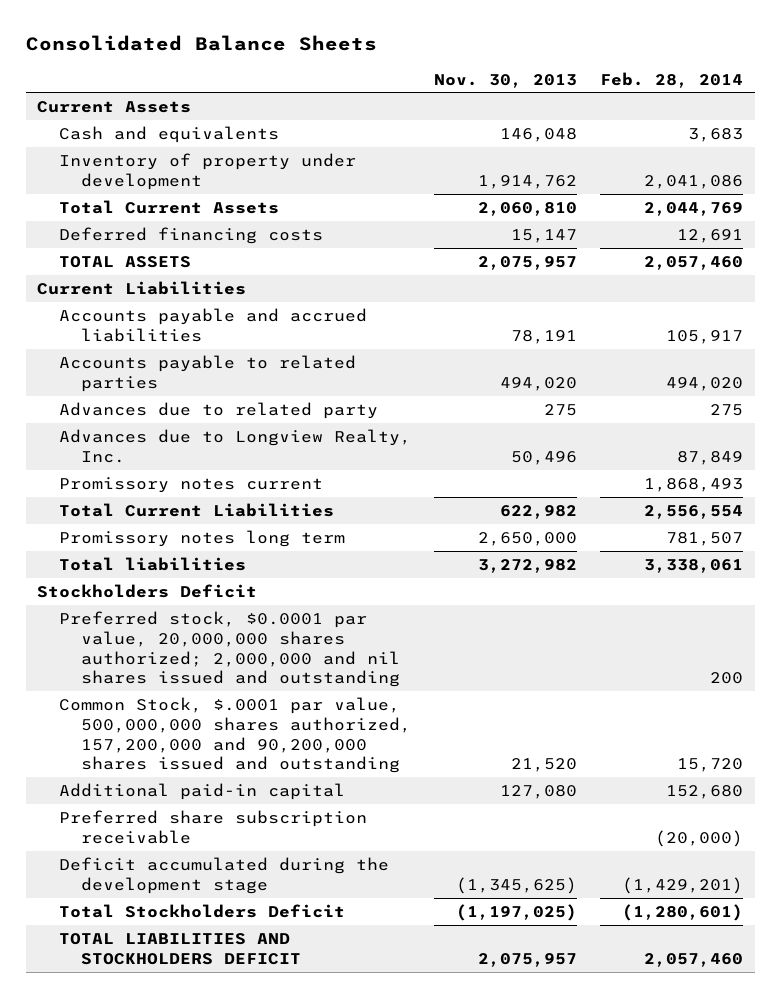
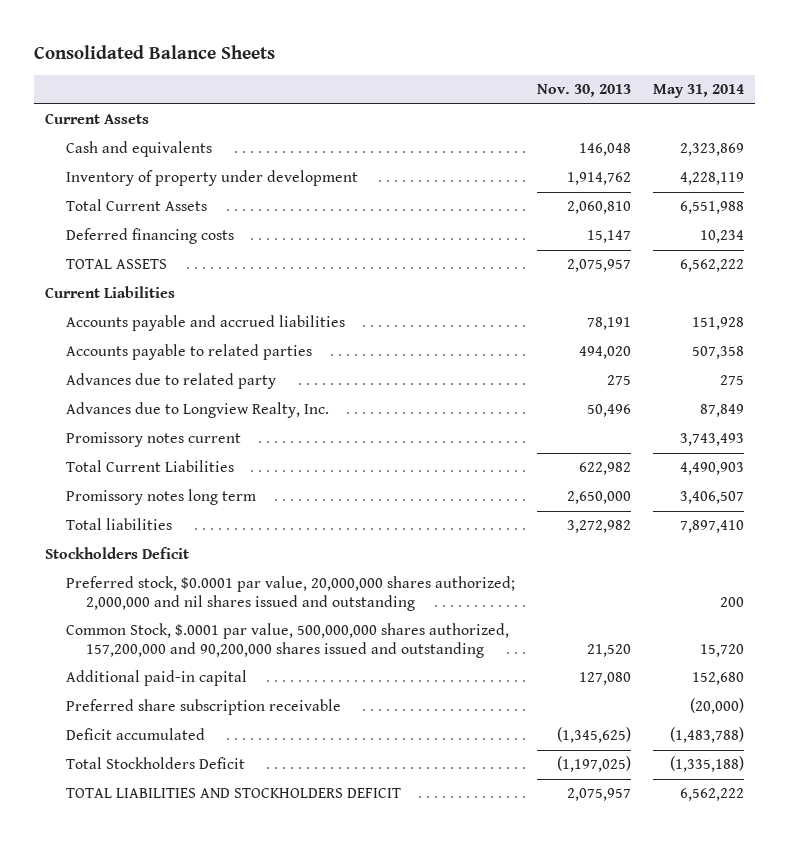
[600,71,744,88] Feb. 28, 2014 -> none
none -> [652,84,744,99] May 31, 2014
[59,856,390,894] Deficit accumulated during the development stage -> [65,728,205,741] Deficit accumulated

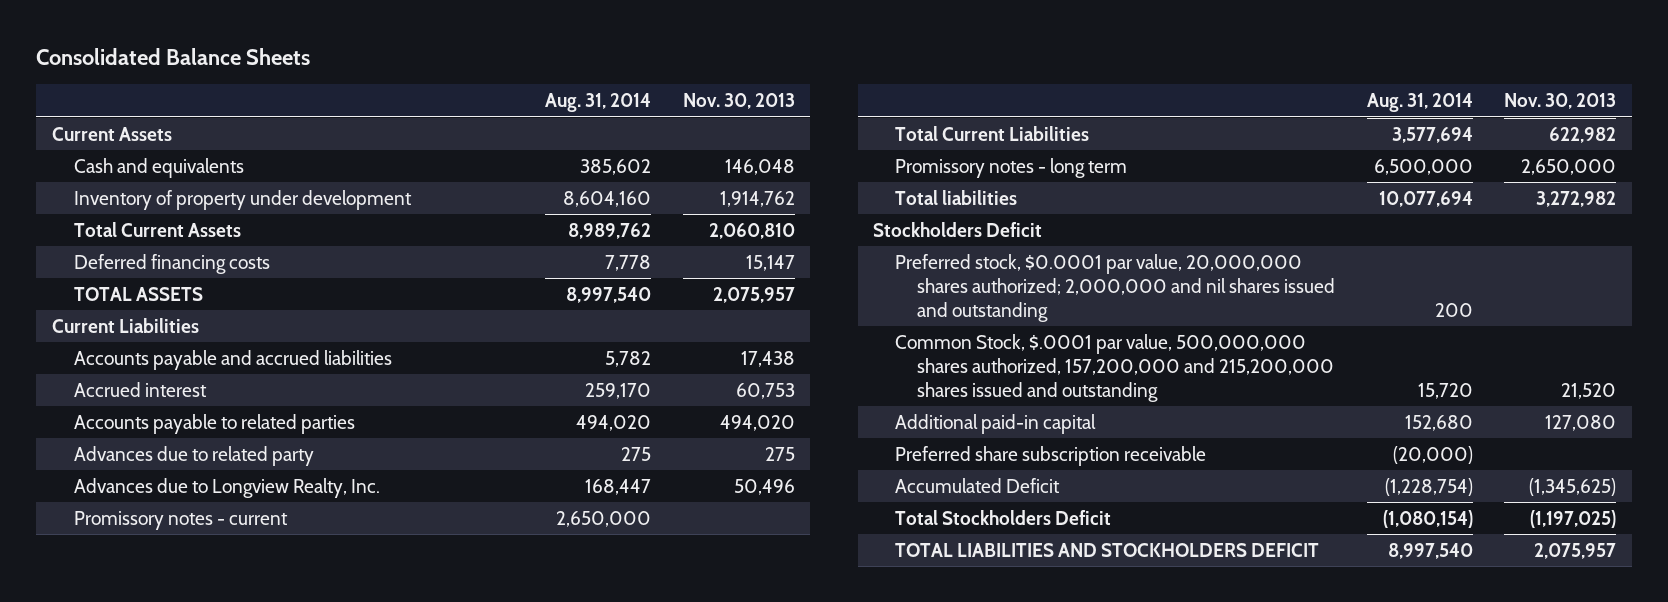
[652,84,744,99] May 31, 2014 -> none
none -> [545,93,652,113] Aug. 31, 2014
[586,317,631,331] 78,191 -> [740,350,795,367] 17,438
none -> [73,381,207,397] Accrued interest
[65,432,241,448] Promissory notes current -> [73,510,288,530] Promissory notes - current
[65,489,256,506] Promissory notes long term -> [895,157,1128,178] Promissory notes - long term
[65,623,509,658] Common Stock, $.0001 par value, 500,000,000 shares authorized, 157,200,000 and 90,200,000 shares issued and outstanding -> [895,333,1335,402] Common Stock, $.0001 par value, 500,000,000 shares authorized, 157,200,000 and 215,200,000 shares issued and outstanding
[65,728,205,741] Deficit accumulated -> [895,477,1061,493] Accumulated Deficit

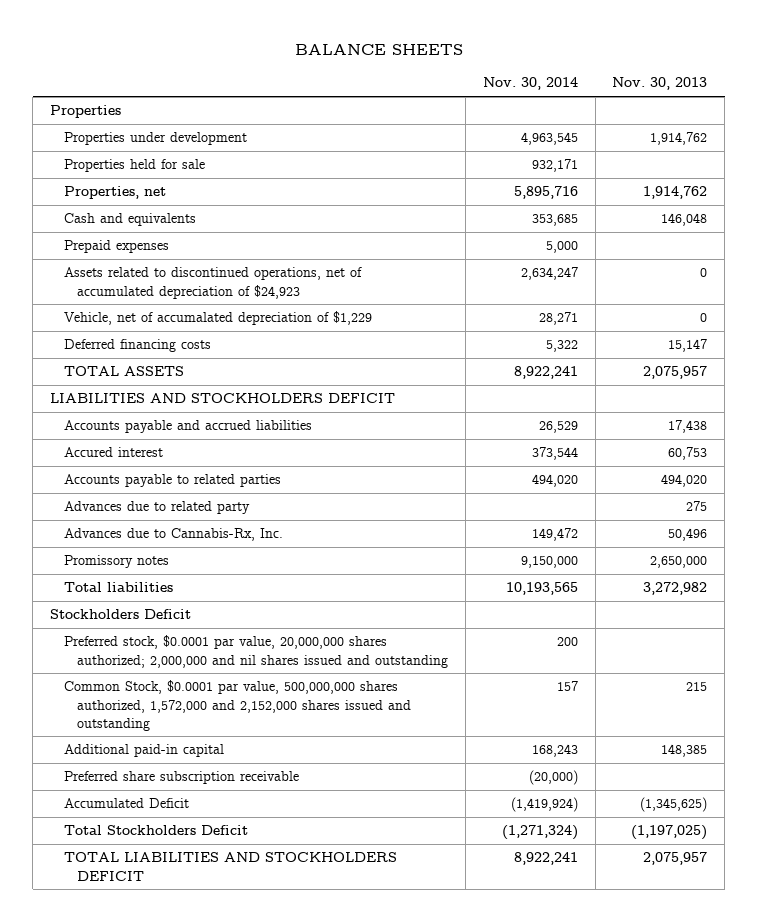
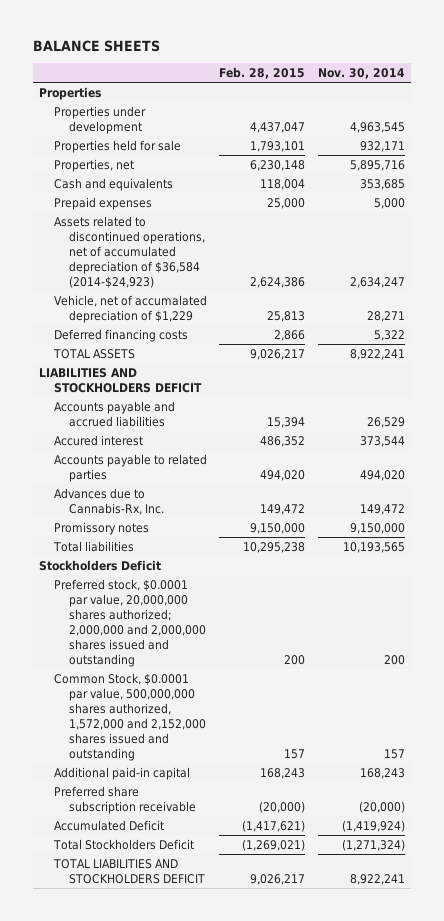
[612,77,708,91] Nov. 30, 2013 -> none
none -> [219,67,306,80] Feb. 28, 2015
[63,267,362,299] Assets related to discontinued operations, net of accumulated depreciation of $24,923 -> [54,216,206,288] Assets related to discontinued operations, net of accumulated depreciation of $36,584 (2014-$24,923)
[63,501,250,515] Advances due to related party -> none
[63,635,449,668] Preferred stock, $0.0001 par value, 20,000,000 shares authorized; 2,000,000 and nil shares issued and outstanding -> [54,579,207,667] Preferred stock, $0.0001 par value, 20,000,000 shares authorized; 2,000,000 and 2,000,000 shares issued and outstanding

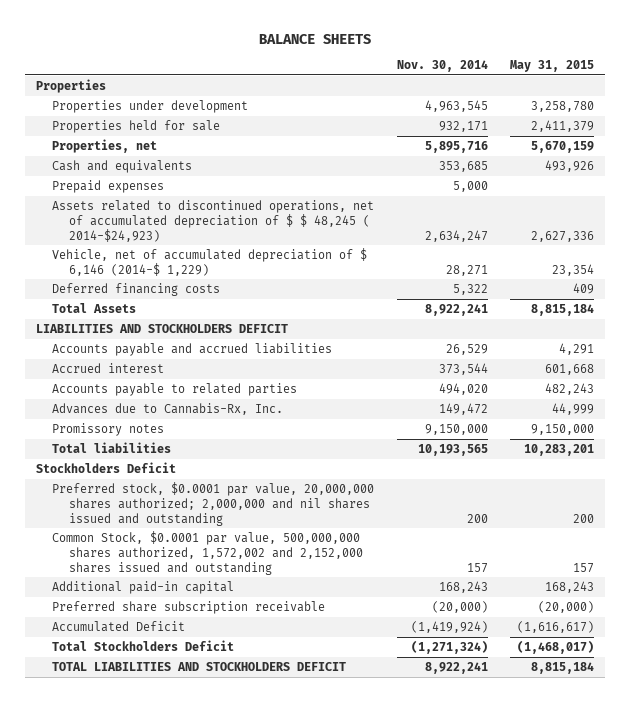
[219,67,306,80] Feb. 28, 2015 -> none
none -> [509,60,594,73] May 31, 2015
[54,216,206,288] Assets related to discontinued operations, net of accumulated depreciation of $36,584 (2014-$24,923) -> [52,199,375,242] Assets related to discontinued operations, net of accumulated depreciation of $ $ 48,245 ( 2014-$24,923)
[54,295,208,324] Vehicle, net of accumalated depreciation of $1,229 -> [52,247,368,276] Vehicle, net of accumulated depreciation of $ 6,146 (2014-$ 1,229)
[53,349,136,360] TOTAL ASSETS -> [52,302,137,313] Total Assets
[54,435,144,447] Accured interest -> [52,362,165,373] Accrued interest
[54,579,207,667] Preferred stock, $0.0001 par value, 20,000,000 shares authorized; 2,000,000 and 2,000,000 shares issued and outstanding -> [52,481,375,526] Preferred stock, $0.0001 par value, 20,000,000 shares authorized; 2,000,000 and nil shares issued and outstanding
[54,673,207,761] Common Stock, $0.0001 par value, 500,000,000 shares authorized, 1,572,000 and 2,152,000 shares issued and outstanding -> [52,530,363,575] Common Stock, $0.0001 par value, 500,000,000 shares authorized, 1,572,002 and 2,152,000 shares issued and outstanding

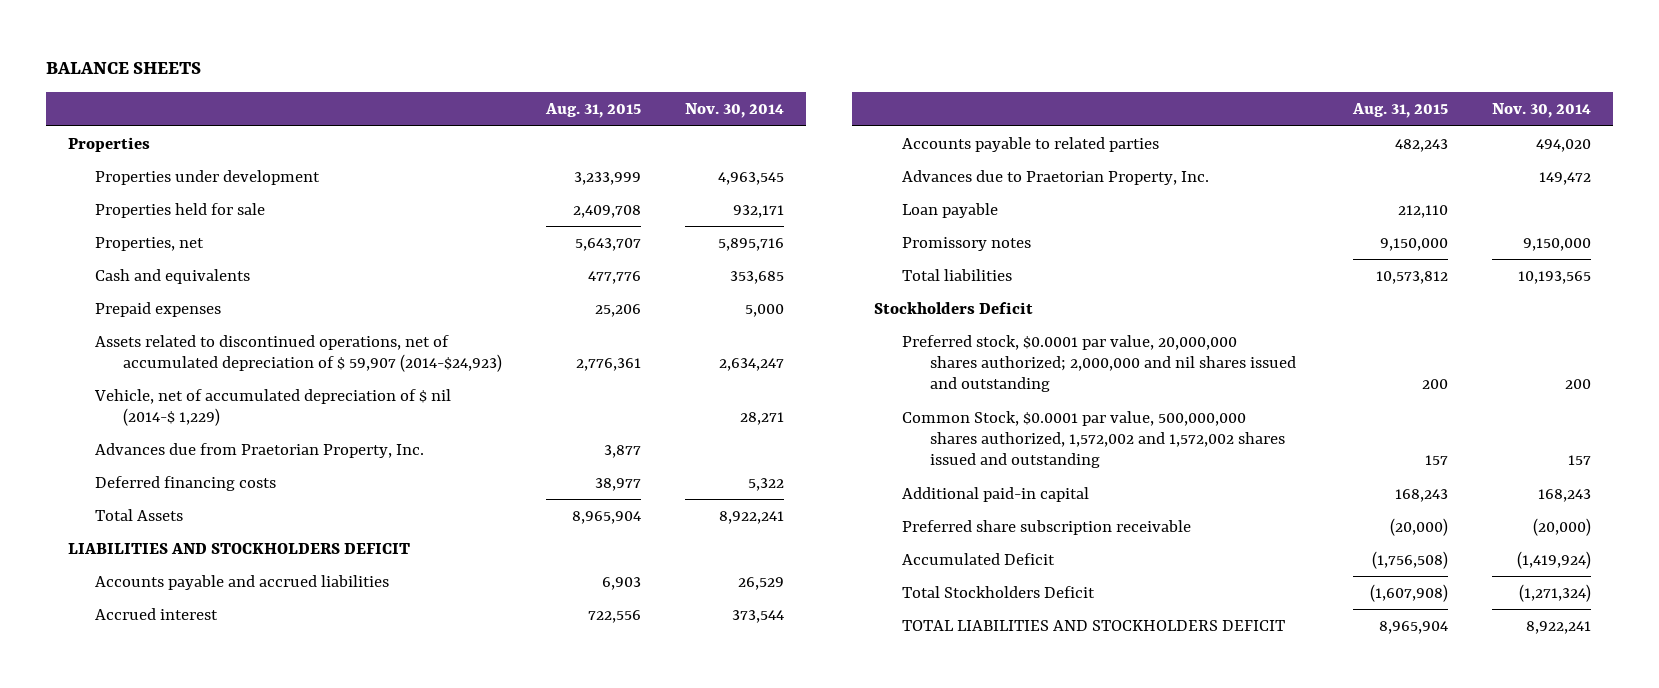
[509,60,594,73] May 31, 2015 -> none
none -> [545,103,642,119] Aug. 31, 2015
[52,199,375,242] Assets related to discontinued operations, net of accumulated depreciation of $ $ 48,245 ( 2014-$24,923) -> [95,334,503,373] Assets related to discontinued operations, net of accumulated depreciation of $ 59,907 (2014-$24,923)
[52,247,368,276] Vehicle, net of accumulated depreciation of $ 6,146 (2014-$ 1,229) -> [94,388,452,427] Vehicle, net of accumulated depreciation of $ nil (2014-$ 1,229)
none -> [95,442,425,458] Advances due from Praetorian Property, Inc.
[52,402,284,415] Advances due to Cannabis-Rx, Inc. -> [902,169,1210,185] Advances due to Praetorian Property, Inc.
none -> [902,202,999,218] Loan payable
[52,530,363,575] Common Stock, $0.0001 par value, 500,000,000 shares authorized, 1,572,002 and 2,152,000 shares issued and outstanding -> [902,410,1285,469] Common Stock, $0.0001 par value, 500,000,000 shares authorized, 1,572,002 and 1,572,002 shares issued and outstanding

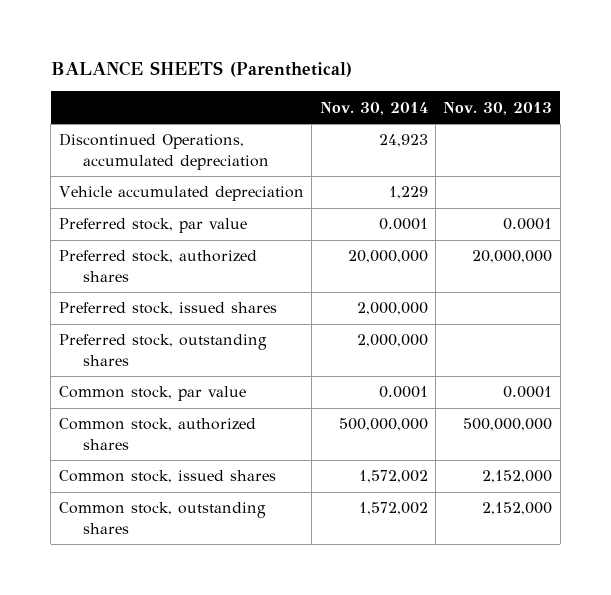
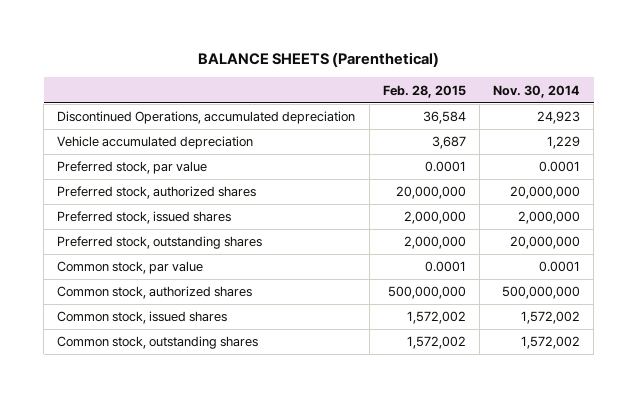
[443,101,553,115] Nov. 30, 2013 -> none
none -> [382,84,466,98] Feb. 28, 2015
[356,334,428,348] 2,000,000 -> [510,236,581,250] 20,000,000

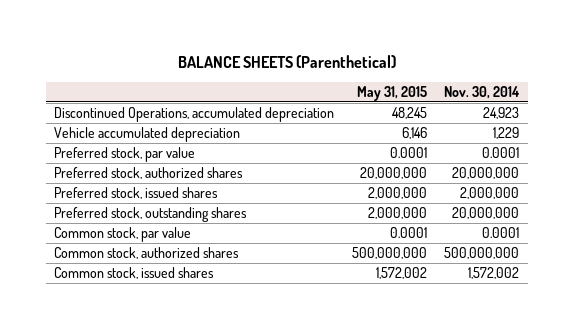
[382,84,466,98] Feb. 28, 2015 -> none
none -> [356,85,427,101] May 31, 2015
[57,336,259,350] Common stock, outstanding shares -> none

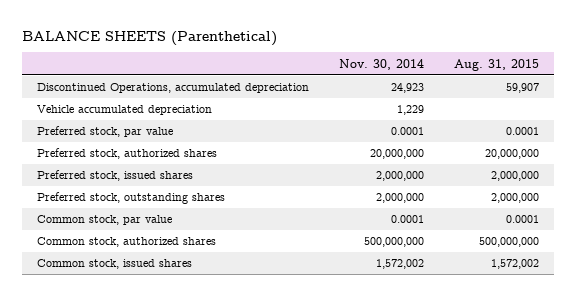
[356,85,427,101] May 31, 2015 -> none
none -> [454,58,540,71] Aug. 31, 2015
[452,207,520,220] 20,000,000 -> [376,193,425,204] 2,000,000

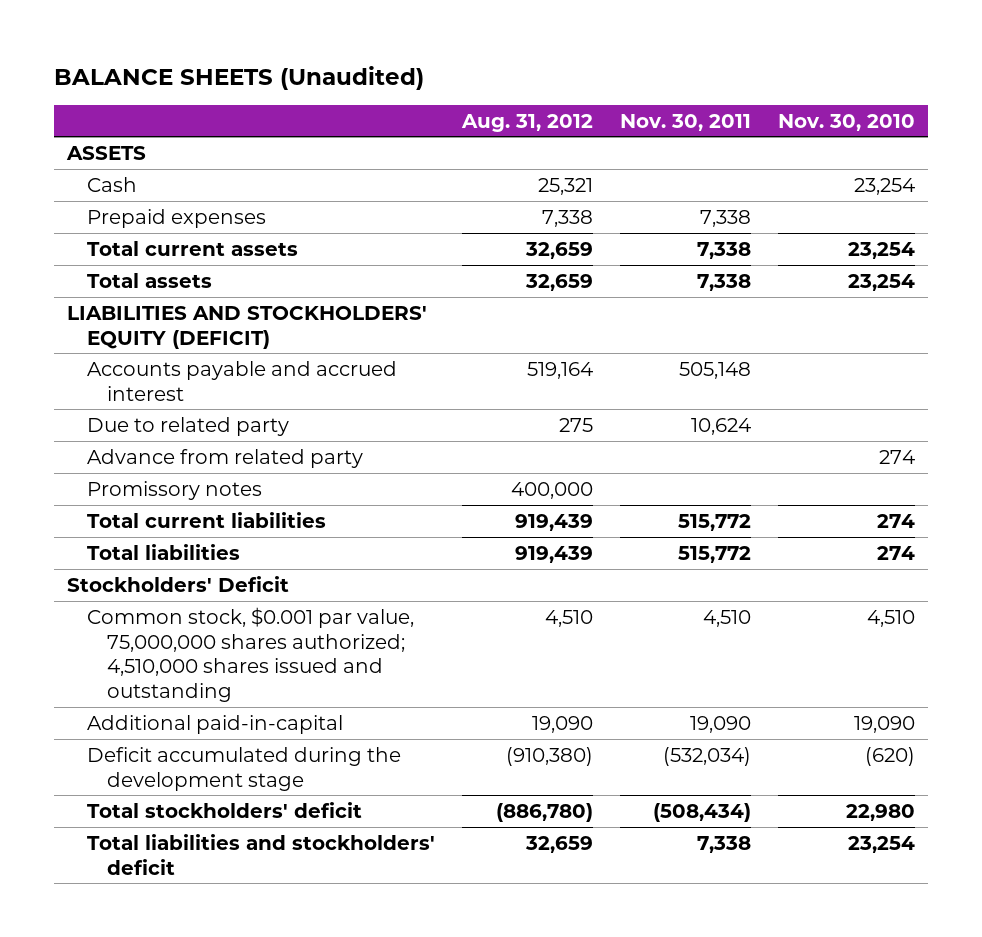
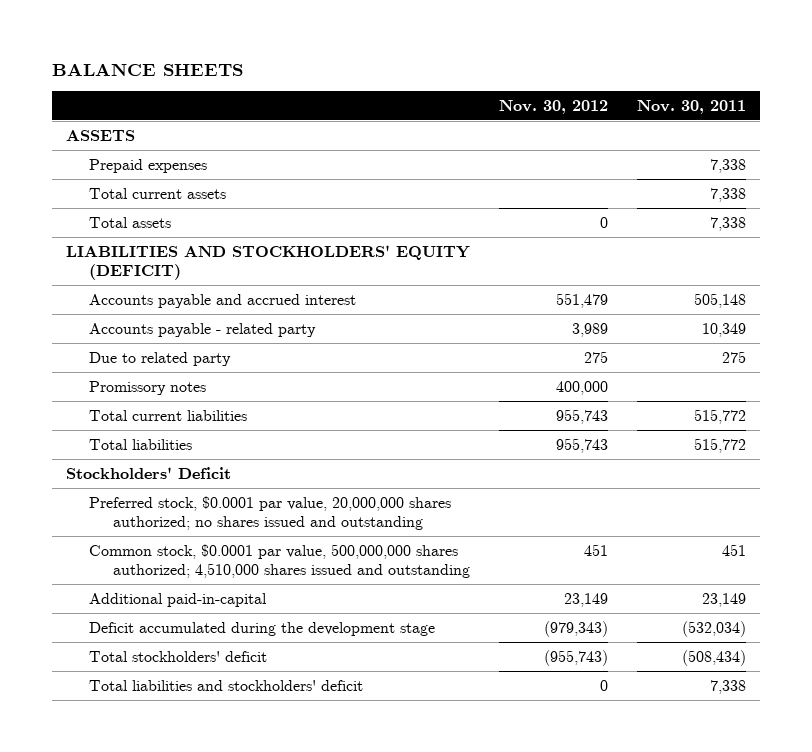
[53,65,424,90] BALANCE SHEETS (Unaudited) -> [51,62,243,76] BALANCE SHEETS
[460,113,593,132] Aug. 31, 2012 -> none
[777,113,915,131] Nov. 30, 2010 -> none
none -> [498,99,608,114] Nov. 30, 2012
[86,176,137,192] Cash -> none
[86,448,363,468] Advance from related party -> none
none -> [89,322,317,337] Accounts payable - related party
[690,417,751,435] 10,624 -> [721,350,746,363] 275
none -> [89,495,452,531] Preferred stock, $0.0001 par value, 20,000,000 shares authorized; no shares issued and outstanding
[86,606,414,703] Common stock, $0.001 par value, 75,000,000 shares authorized; 4,510,000 shares issued and outstanding -> [89,543,470,579] Common stock, $0.0001 par value, 500,000,000 shares authorized; 4,510,000 shares issued and outstanding
[702,609,751,627] 4,510 -> [721,543,746,556] 451
[689,715,751,733] 19,090 -> [701,592,746,607] 23,149

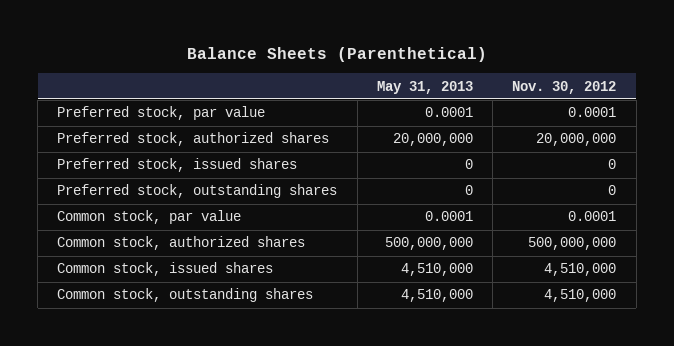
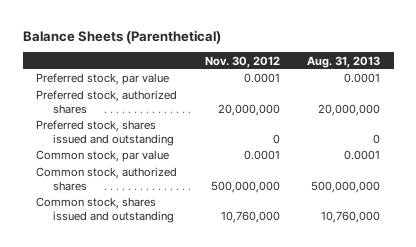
[376,80,473,94] May 31, 2013 -> none
none -> [306,55,380,68] Aug. 31, 2013
[57,184,338,199] Preferred stock, outstanding shares -> none
[57,158,298,173] Preferred stock, issued shares -> [36,120,175,146] Preferred stock, shares issued and outstanding
[57,288,314,303] Common stock, outstanding shares -> none
[57,262,274,277] Common stock, issued shares -> [36,197,175,223] Common stock, shares issued and outstanding
[544,263,617,277] 4,510,000 -> [220,210,280,223] 10,760,000

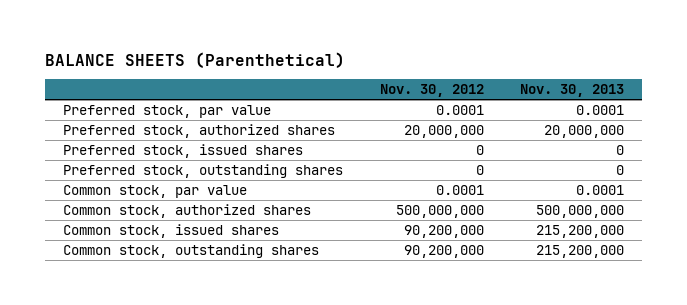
[22,29,221,44] Balance Sheets (Parenthetical) -> [45,52,346,69] BALANCE SHEETS (Parenthetical)
[306,55,380,68] Aug. 31, 2013 -> none
none -> [519,84,624,98] Nov. 30, 2013
[36,120,175,146] Preferred stock, shares issued and outstanding -> [63,143,304,158] Preferred stock, issued shares
none -> [63,163,344,178] Preferred stock, outstanding shares
[36,197,175,223] Common stock, shares issued and outstanding -> [63,223,280,238] Common stock, issued shares
[220,210,280,223] 10,760,000 -> [403,224,484,238] 90,200,000
none -> [63,243,320,258] Common stock, outstanding shares

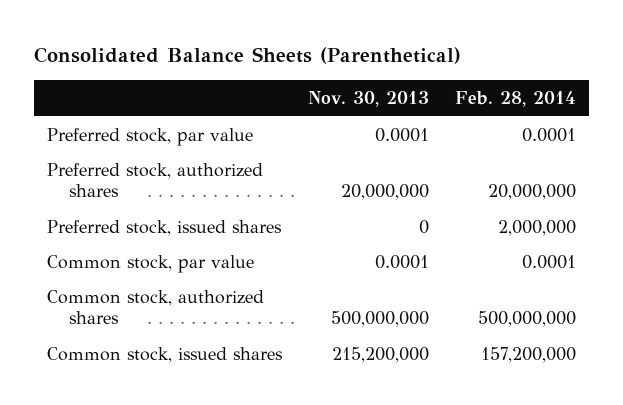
[45,52,346,69] BALANCE SHEETS (Parenthetical) -> [34,47,462,65] Consolidated Balance Sheets (Parenthetical)
[379,84,484,98] Nov. 30, 2012 -> none
none -> [454,91,576,108] Feb. 28, 2014
[63,163,344,178] Preferred stock, outstanding shares -> none
[63,243,320,258] Common stock, outstanding shares -> none

